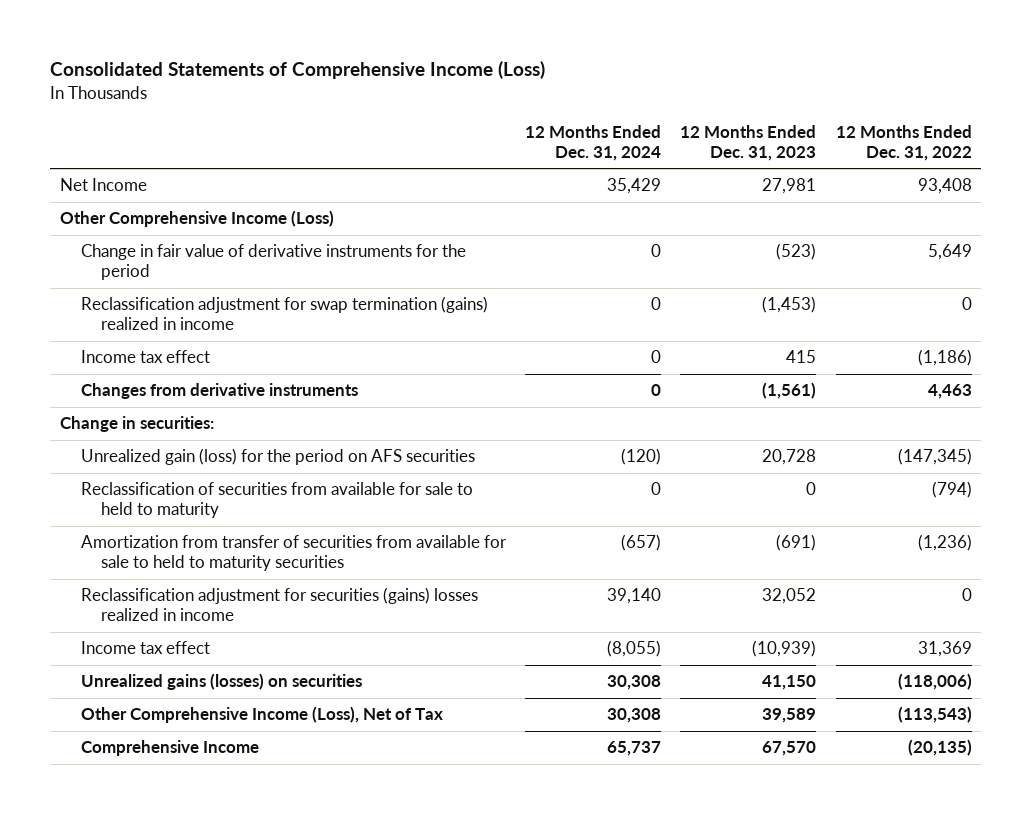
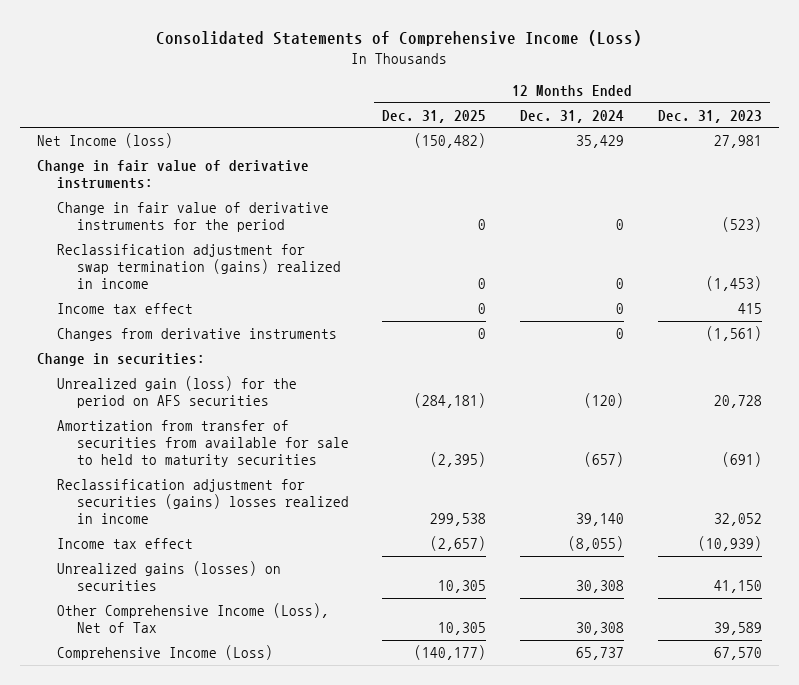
[835,124,972,161] 12 Months Ended Dec. 31, 2022 -> none
none -> [382,109,487,123] Dec. 31, 2025
[60,210,335,228] Other Comprehensive Income (Loss) -> none
[60,178,148,192] Net Income -> [37,133,174,149] Net Income (loss)
none -> [37,160,310,190] Change in fair value of derivative instruments:
[80,482,473,519] Reclassification of securities from available for sale to held to maturity -> none
[80,740,259,757] Comprehensive Income -> [56,645,273,661] Comprehensive Income (Loss)

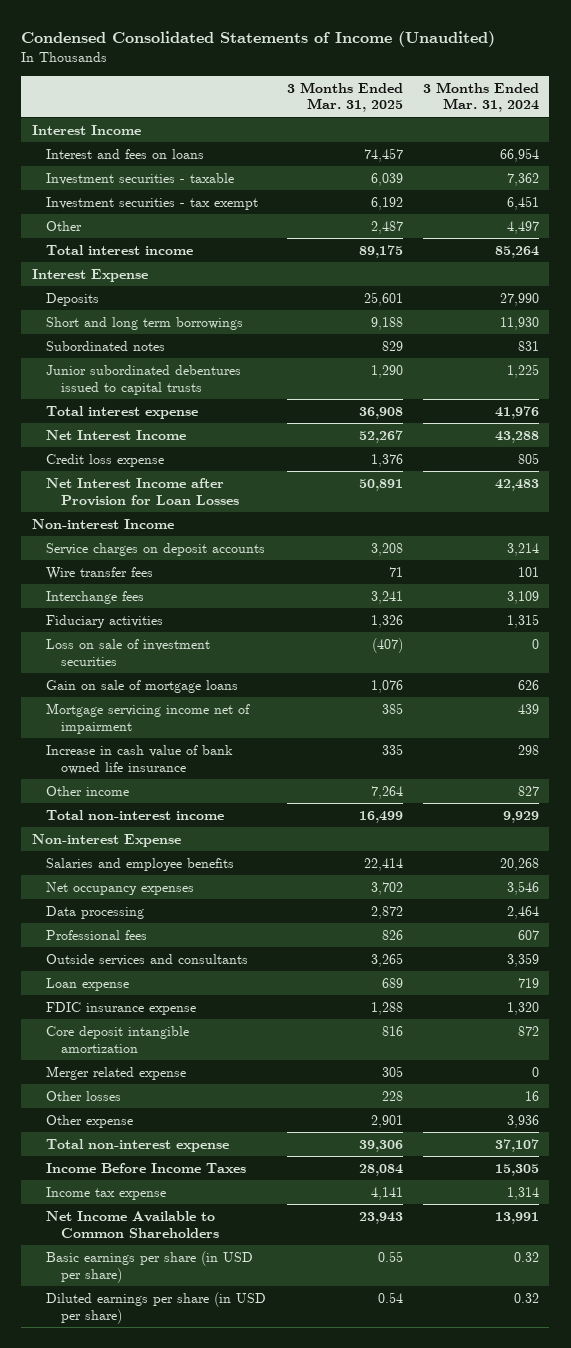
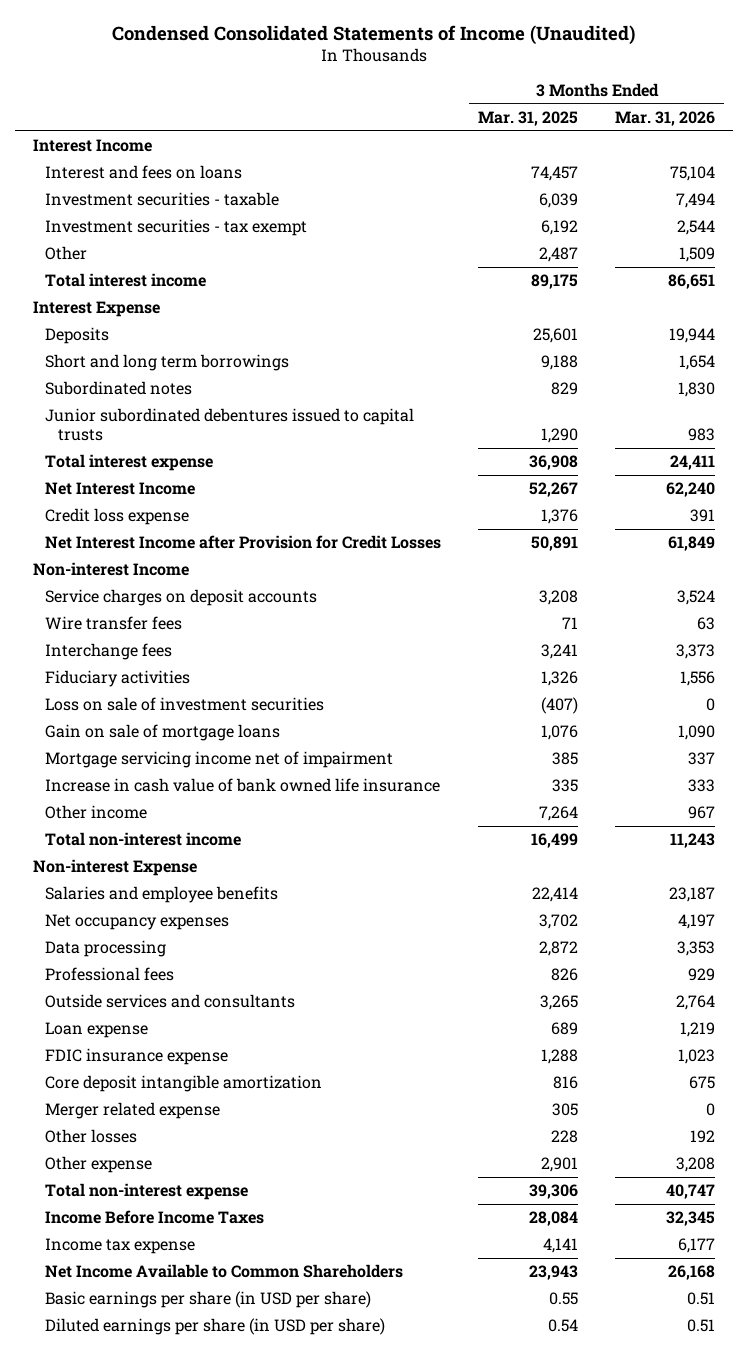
[423,81,540,113] 3 Months Ended Mar. 31, 2024 -> none
none -> [615,110,716,126] Mar. 31, 2026
[46,477,240,506] Net Interest Income after Provision for Loan Losses -> [45,535,442,550] Net Interest Income after Provision for Credit Losses

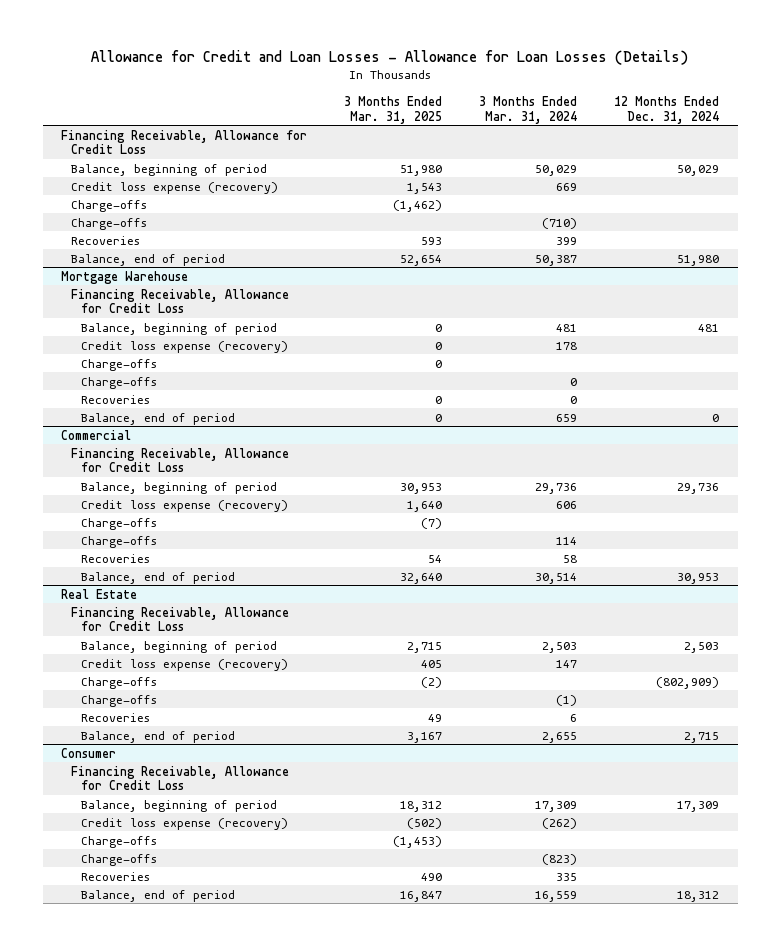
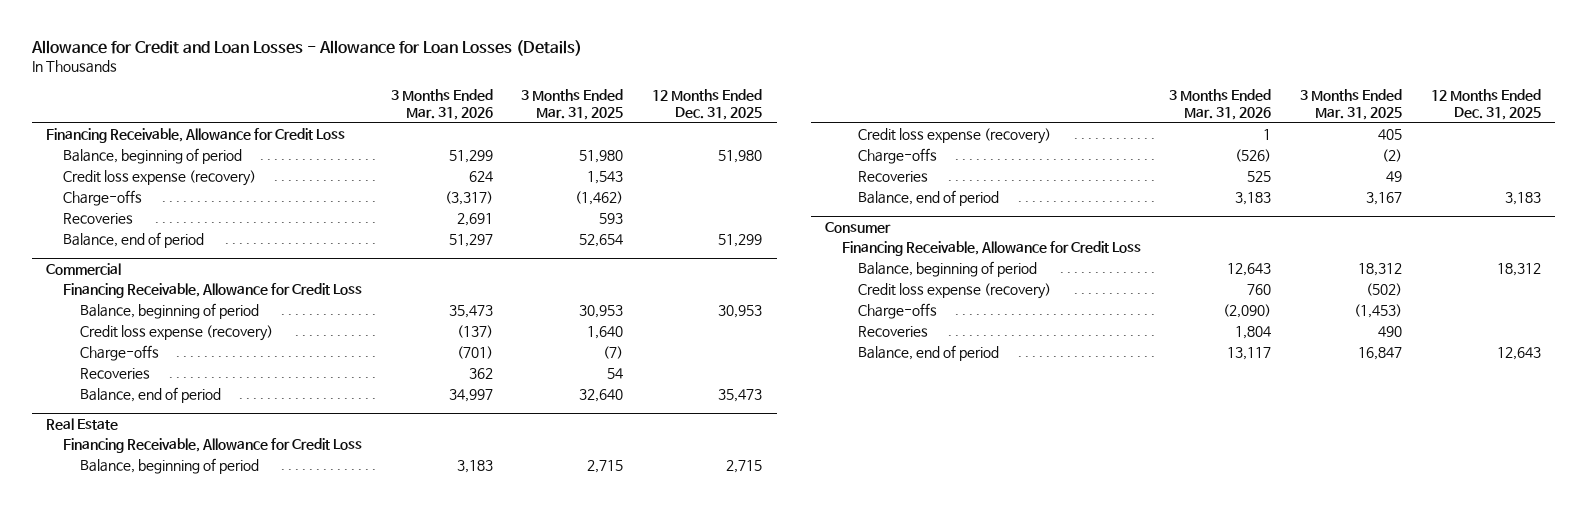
[479,95,578,124] 3 Months Ended Mar. 31, 2024 -> none
[614,95,720,124] 12 Months Ended Dec. 31, 2024 -> none
none -> [390,89,493,121] 3 Months Ended Mar. 31, 2026
none -> [652,89,763,121] 12 Months Ended Dec. 31, 2025
[70,217,147,230] Charge-offs -> none
[61,270,189,284] Mortgage Warehouse -> none
[70,288,289,314] Financing Receivable, Allowance for Credit Loss -> none
[80,322,277,335] Balance, beginning of period -> none
[80,340,288,353] Credit loss expense (recovery) -> none
[80,358,157,371] Charge-offs -> none
[80,376,157,389] Charge-offs -> none
[80,394,150,404] Recoveries -> none
[80,412,235,425] Balance, end of period -> none
[80,535,157,548] Charge-offs -> none
[80,694,157,707] Charge-offs -> none
[80,853,157,866] Charge-offs -> none

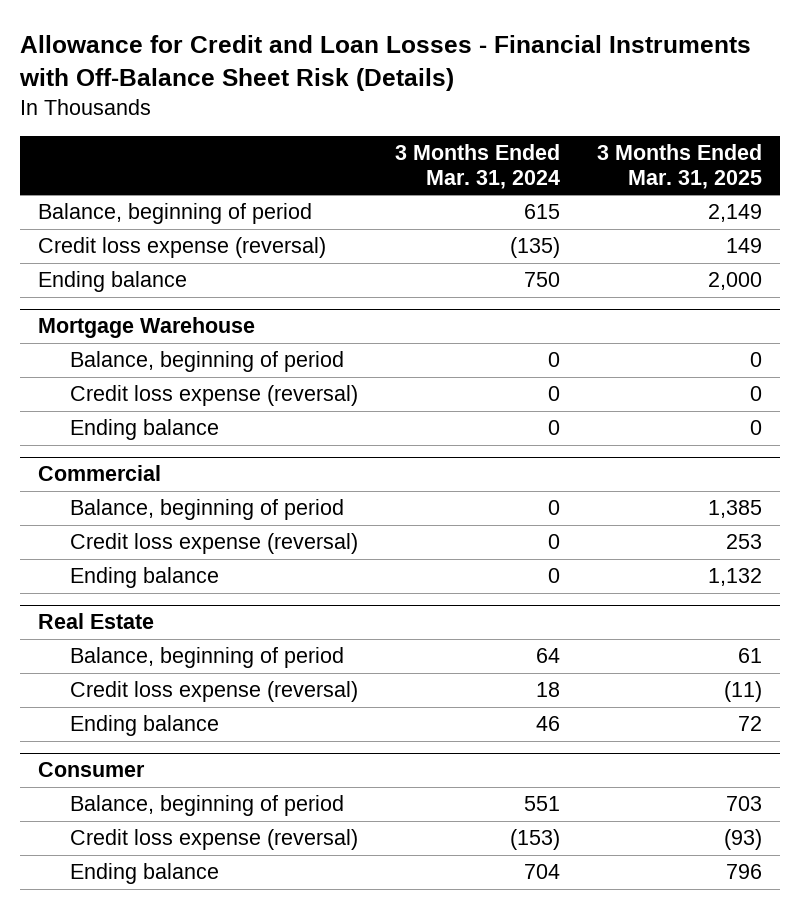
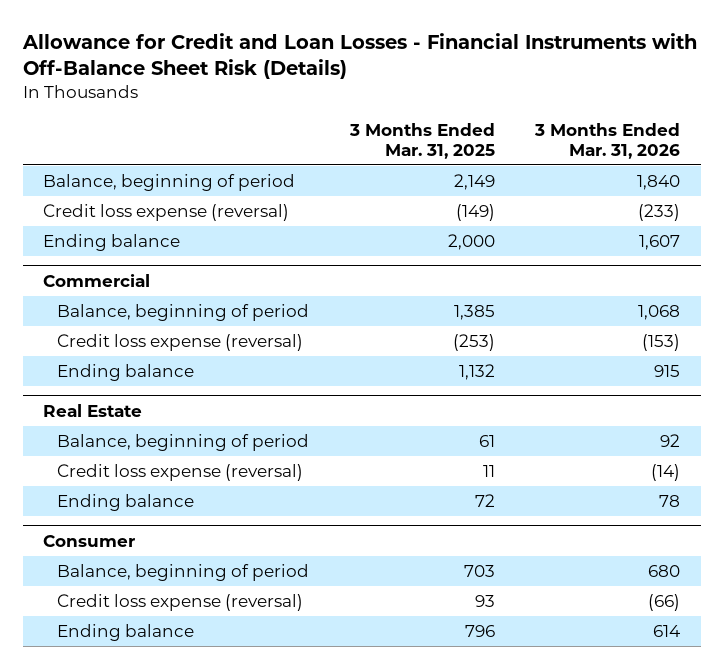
[395,144,561,189] 3 Months Ended Mar. 31, 2024 -> none
none -> [534,123,681,159] 3 Months Ended Mar. 31, 2026
[725,238,762,254] 149 -> [455,203,495,221] (149)
[38,317,256,339] Mortgage Warehouse -> none
[70,351,345,373] Balance, beginning of period -> none
[70,385,359,407] Credit loss expense (reversal) -> none
[70,419,220,441] Ending balance -> none
[725,534,762,550] 253 -> [452,333,495,351] (253)
[723,681,762,703] (11) -> [482,464,495,477] 11
[723,829,762,851] (93) -> [474,594,495,607] 93

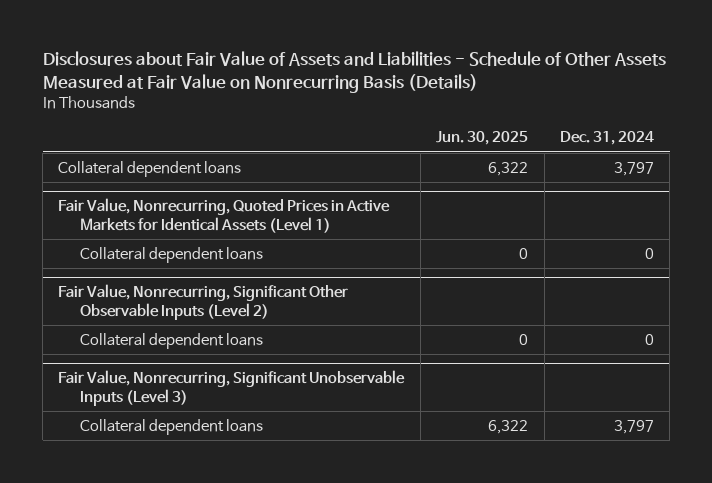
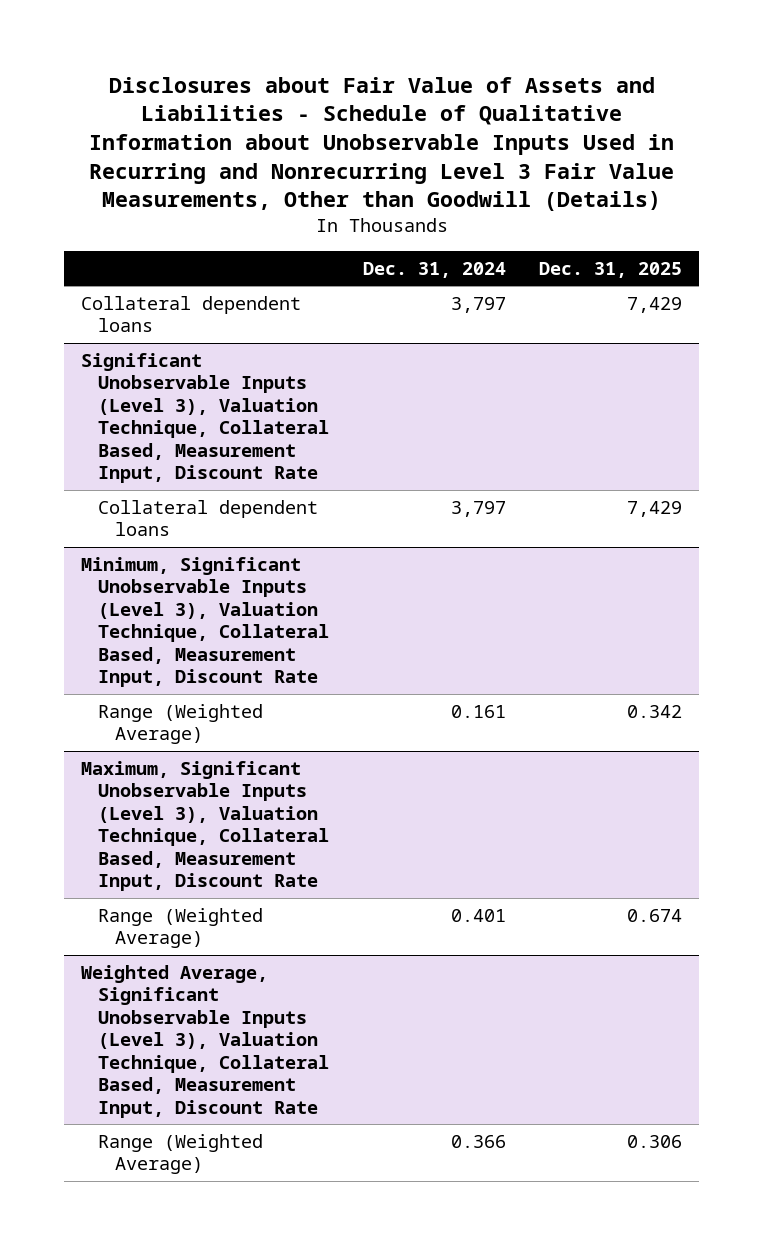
[42,51,666,94] Disclosures about Fair Value of Assets and Liabilities - Schedule of Other Assets Measured at Fair Value on Nonrecurring Basis (Details) -> [88,76,674,212] Disclosures about Fair Value of Assets and Liabilities - Schedule of Qualitative Information about Unobservable Inputs Used in Recurring and Nonrecurring Level 3 Fair Value Measurements, Other than Goodwill (Details)
[436,131,529,146] Jun. 30, 2025 -> none
none -> [539,261,683,278] Dec. 31, 2025
[58,198,391,233] Fair Value, Nonrecurring, Quoted Prices in Active Markets for Identical Assets (Level 1) -> none
[80,246,264,263] Collateral dependent loans -> none
[58,284,349,320] Fair Value, Nonrecurring, Significant Other Observable Inputs (Level 2) -> none
[80,332,264,349] Collateral dependent loans -> none
[58,370,406,406] Fair Value, Nonrecurring, Significant Unobservable Inputs (Level 3) -> none
none -> [80,352,330,484] Significant Unobservable Inputs (Level 3), Valuation Technique, Collateral Based, Measurement Input, Discount Rate
none -> [80,556,330,688] Minimum, Significant Unobservable Inputs (Level 3), Valuation Technique, Collateral Based, Measurement Input, Discount Rate
none -> [98,703,264,745] Range (Weighted Average)
none -> [80,760,330,892] Maximum, Significant Unobservable Inputs (Level 3), Valuation Technique, Collateral Based, Measurement Input, Discount Rate
none -> [98,907,264,949] Range (Weighted Average)
none -> [80,964,330,1119] Weighted Average, Significant Unobservable Inputs (Level 3), Valuation Technique, Collateral Based, Measurement Input, Discount Rate
none -> [98,1133,264,1175] Range (Weighted Average)

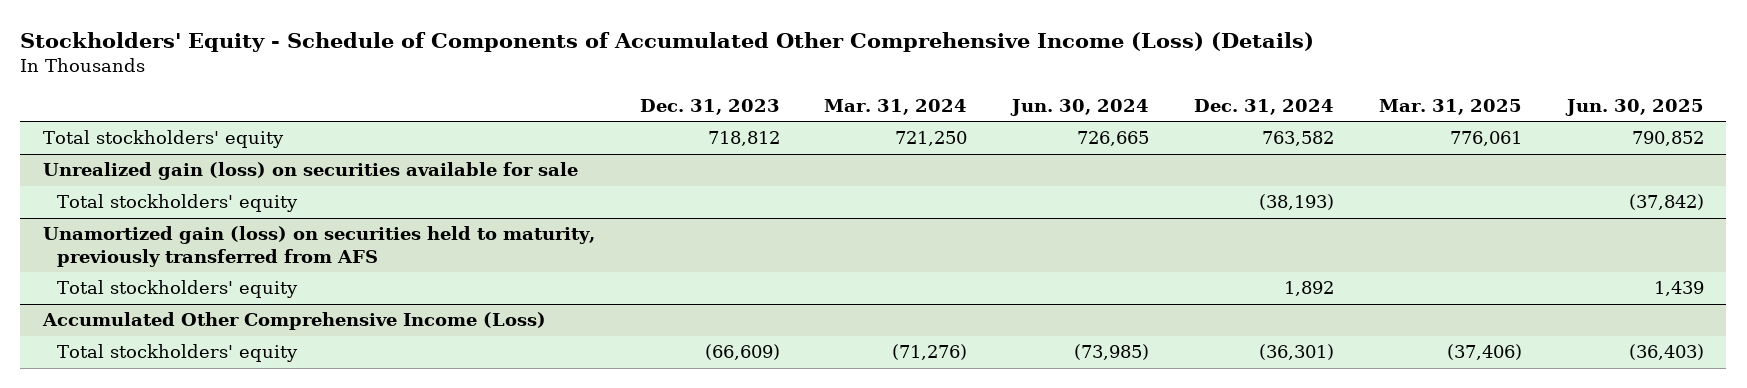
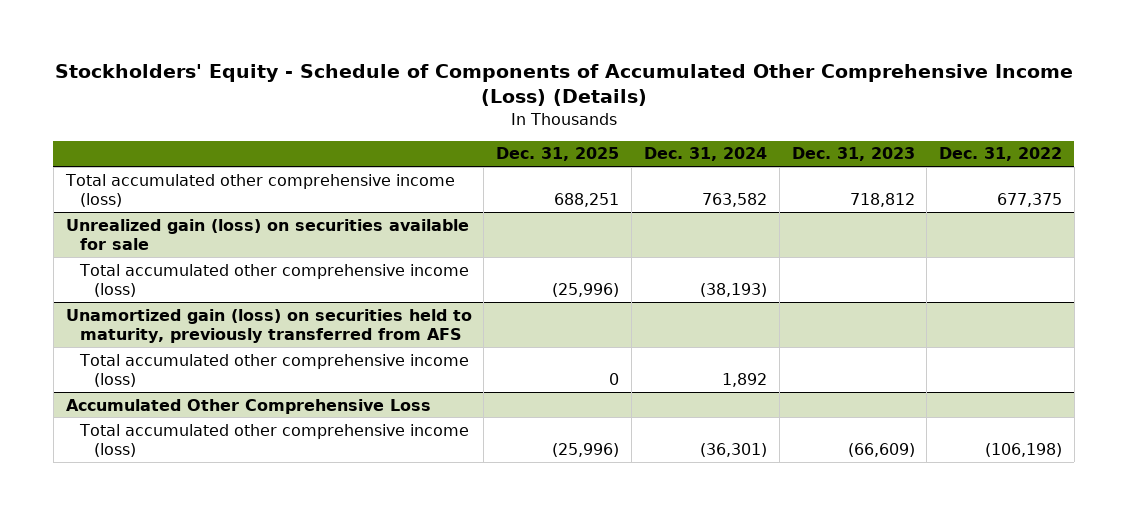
[824,98,968,115] Mar. 31, 2024 -> none
[1010,98,1150,116] Jun. 30, 2024 -> none
[1378,98,1522,115] Mar. 31, 2025 -> none
[1564,98,1704,116] Jun. 30, 2025 -> none
none -> [496,147,620,162] Dec. 31, 2025
none -> [939,147,1063,162] Dec. 31, 2022
[42,130,284,149] Total stockholders' equity -> [64,173,455,207] Total accumulated other comprehensive income (loss)
[57,194,299,213] Total stockholders' equity -> [78,263,469,297] Total accumulated other comprehensive income (loss)
[57,280,299,299] Total stockholders' equity -> [78,353,469,387] Total accumulated other comprehensive income (loss)
[41,312,546,331] Accumulated Other Comprehensive Income (Loss) -> [65,398,431,414] Accumulated Other Comprehensive Loss
[57,344,299,363] Total stockholders' equity -> [78,423,469,457] Total accumulated other comprehensive income (loss)

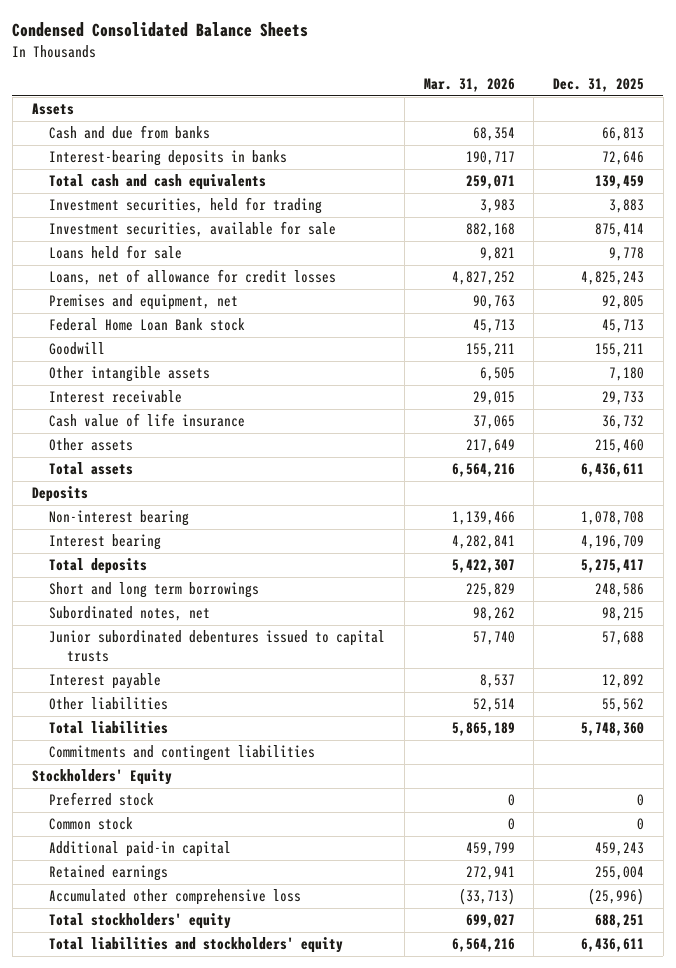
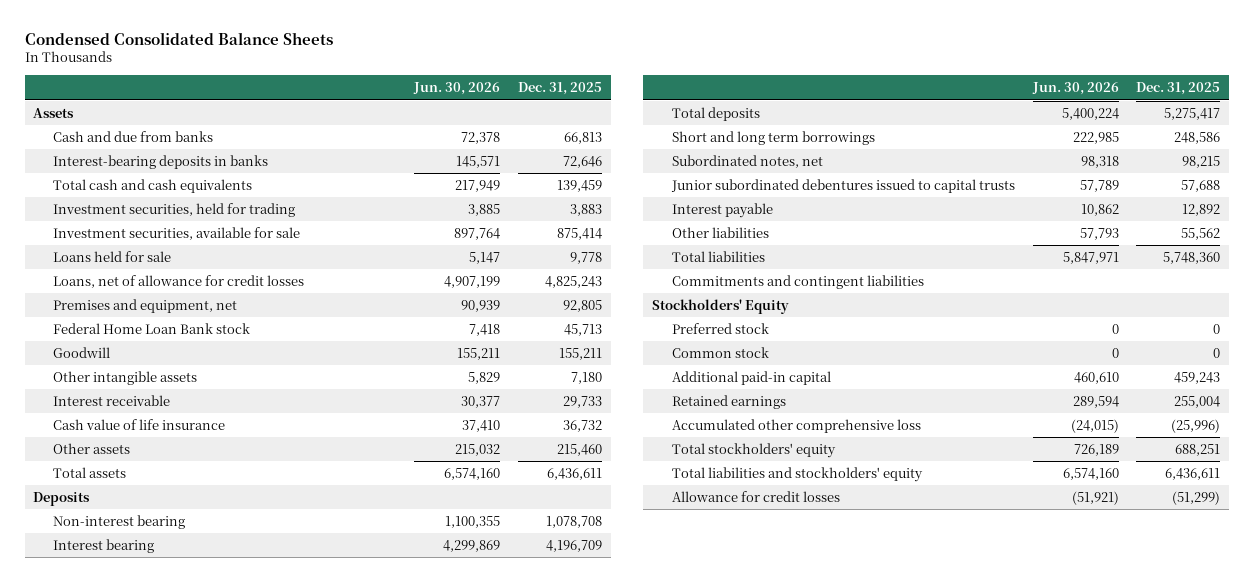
[423,78,515,93] Mar. 31, 2026 -> none
none -> [413,82,501,96] Jun. 30, 2026
none -> [671,490,840,502] Allowance for credit losses

